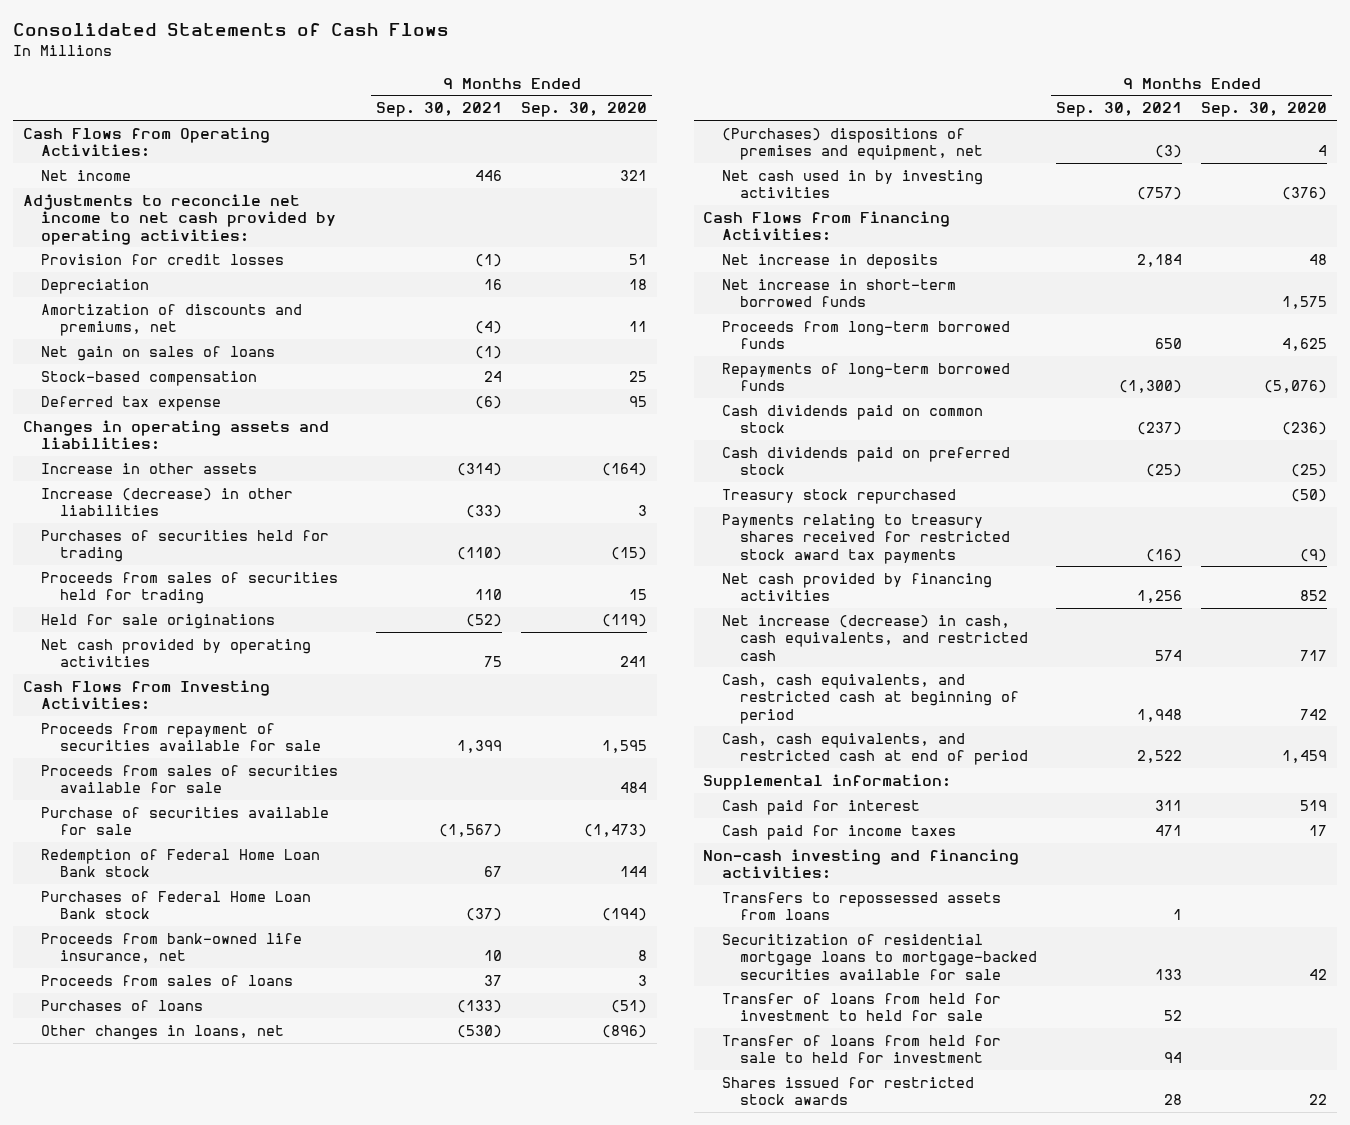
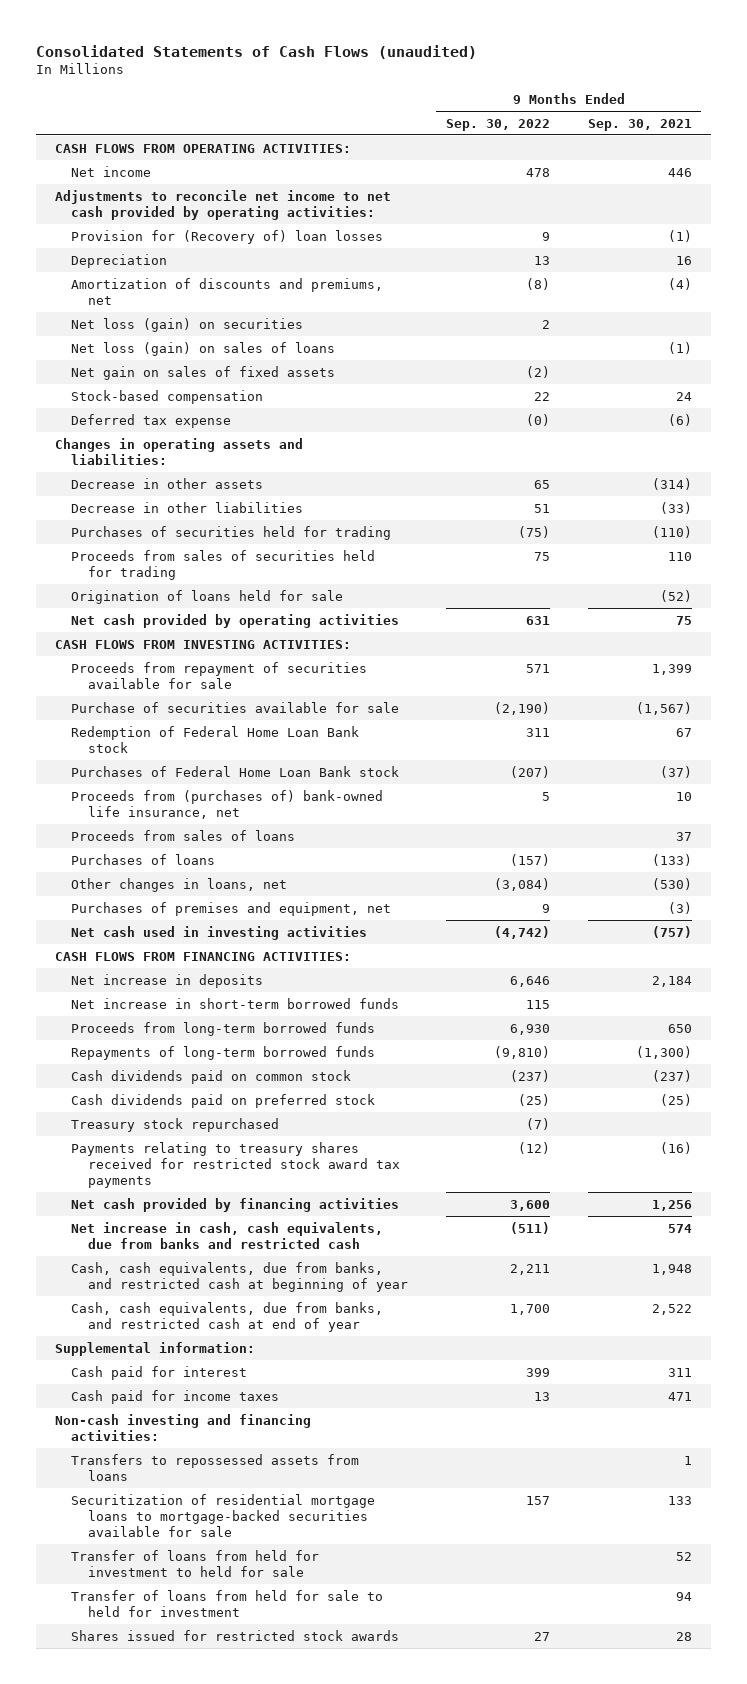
[13,23,450,37] Consolidated Statements of Cash Flows -> [36,44,478,59] Consolidated Statements of Cash Flows (unaudited)
[521,102,648,118] Sep. 30, 2020 -> none
none -> [445,118,550,131] Sep. 30, 2022
[22,126,270,158] Cash Flows from Operating Activities: -> [55,143,352,153] CASH FLOWS FROM OPERATING ACTIVITIES:
[41,253,285,265] Provision for credit losses -> [71,229,384,244] Provision for (Recovery of) loan losses
none -> [71,317,304,332] Net loss (gain) on securities
[41,345,276,361] Net gain on sales of loans -> [71,341,336,356] Net loss (gain) on sales of loans
none -> [71,365,336,380] Net gain on sales of fixed assets
[41,462,258,474] Increase in other assets -> [71,477,264,489] Decrease in other assets
[41,487,294,517] Increase (decrease) in other liabilities -> [71,501,304,513] Decrease in other liabilities
[41,613,276,629] Held for sale originations -> [71,589,344,604] Origination of loans held for sale
[22,679,270,711] Cash Flows from Investing Activities: -> [55,639,352,649] CASH FLOWS FROM INVESTING ACTIVITIES:
[41,764,339,794] Proceeds from sales of securities available for sale -> none
[41,932,303,964] Proceeds from bank-owned life insurance, net -> [71,789,384,820] Proceeds from (purchases of) bank-owned life insurance, net
[721,127,984,161] (Purchases) dispositions of premises and equipment, net -> [71,901,392,916] Purchases of premises and equipment, net
[721,169,983,199] Net cash used in by investing activities -> [71,925,368,940] Net cash used in investing activities
[703,210,951,242] Cash Flows from Financing Activities: -> [55,951,352,961] CASH FLOWS FROM FINANCING ACTIVITIES:
[721,614,1029,661] Net increase (decrease) in cash, cash equivalents, and restricted cash -> [71,1221,384,1250] Net increase in cash, cash equivalents, due from banks and restricted cash
[721,673,1020,724] Cash, cash equivalents, and restricted cash at beginning of period -> [71,1261,408,1293] Cash, cash equivalents, due from banks, and restricted cash at beginning of year
[721,732,1029,766] Cash, cash equivalents, and restricted cash at end of period -> [71,1301,384,1333] Cash, cash equivalents, due from banks, and restricted cash at end of year

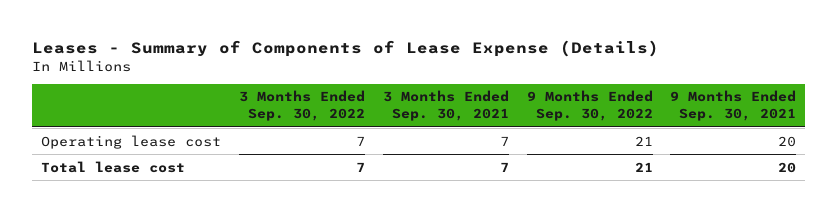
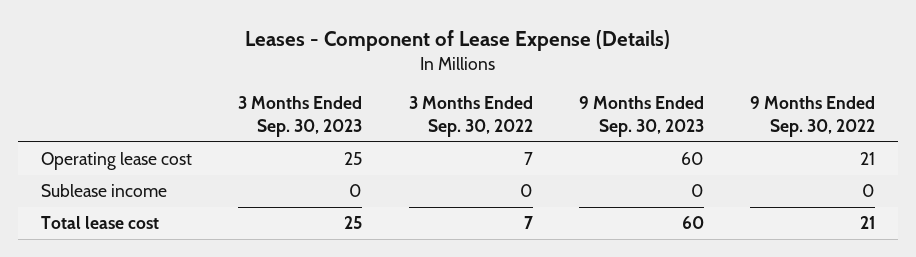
[32,39,660,57] Leases - Summary of Components of Lease Expense (Details) -> [245,29,671,51] Leases - Component of Lease Expense (Details)
[382,90,509,122] 3 Months Ended Sep. 30, 2021 -> none
[670,90,797,122] 9 Months Ended Sep. 30, 2021 -> none
none -> [238,96,363,137] 3 Months Ended Sep. 30, 2023
none -> [578,96,704,137] 9 Months Ended Sep. 30, 2023
none -> [41,184,168,198] Sublease income

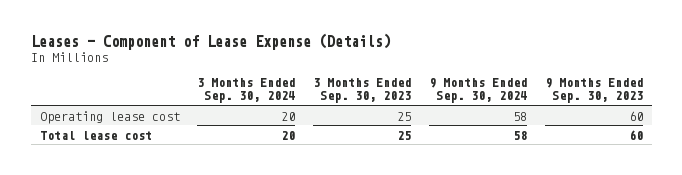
[408,96,533,137] 3 Months Ended Sep. 30, 2022 -> none
[749,96,875,137] 9 Months Ended Sep. 30, 2022 -> none
none -> [197,78,296,104] 3 Months Ended Sep. 30, 2024
none -> [428,78,527,104] 9 Months Ended Sep. 30, 2024
[41,184,168,198] Sublease income -> none

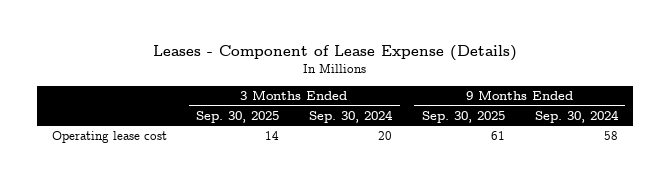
[313,78,412,104] 3 Months Ended Sep. 30, 2023 -> none
[544,78,643,104] 9 Months Ended Sep. 30, 2023 -> none
none -> [196,110,280,123] Sep. 30, 2025
none -> [421,110,505,123] Sep. 30, 2025
[39,130,152,140] Total lease cost -> none

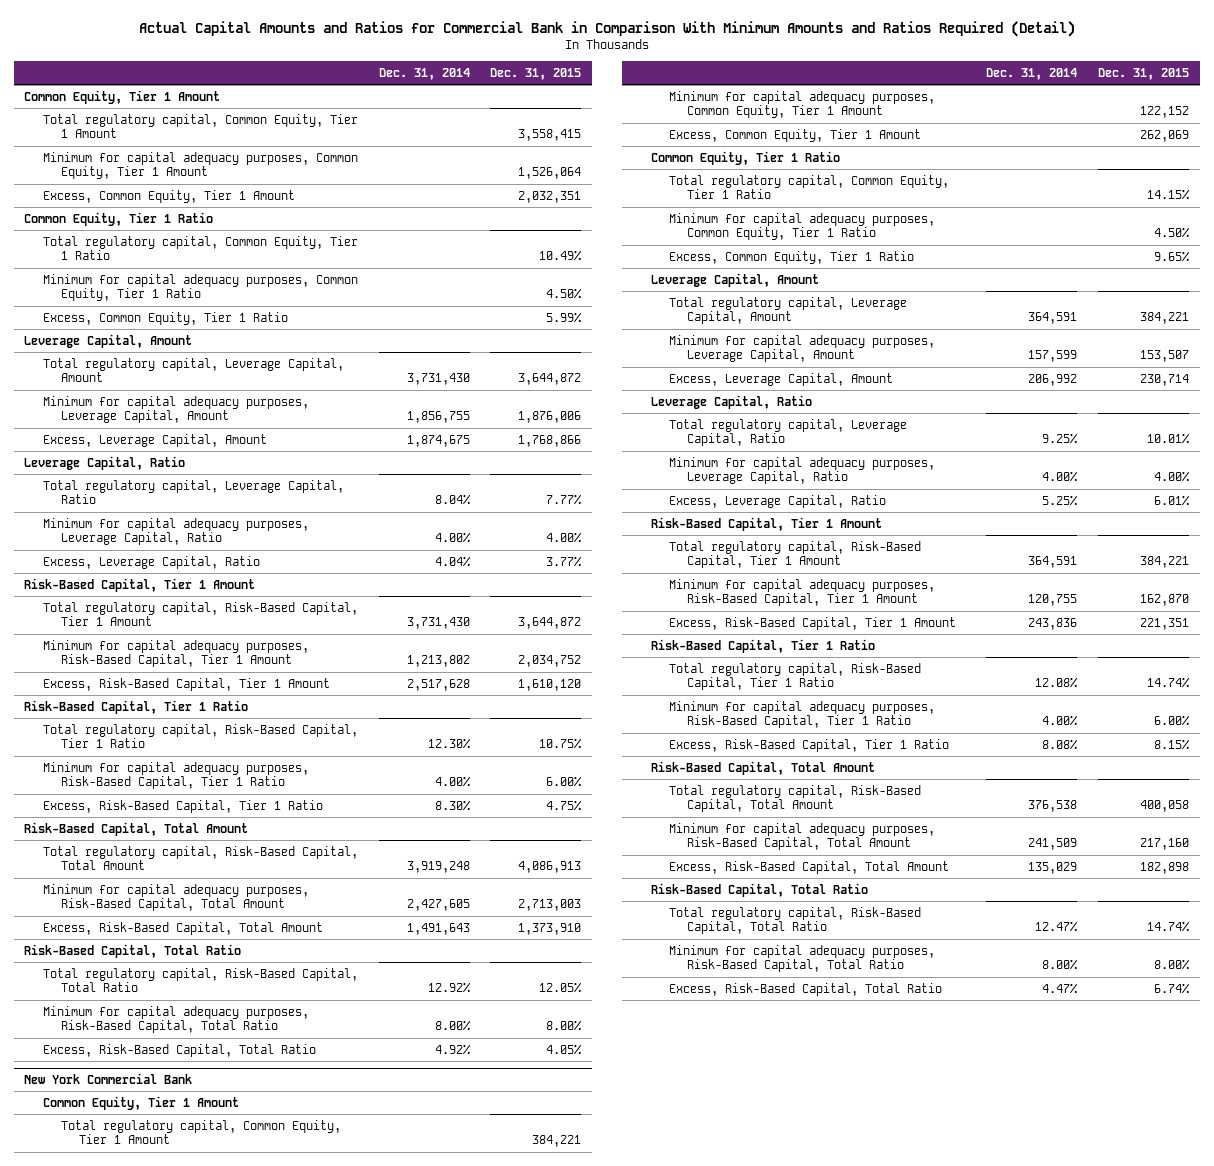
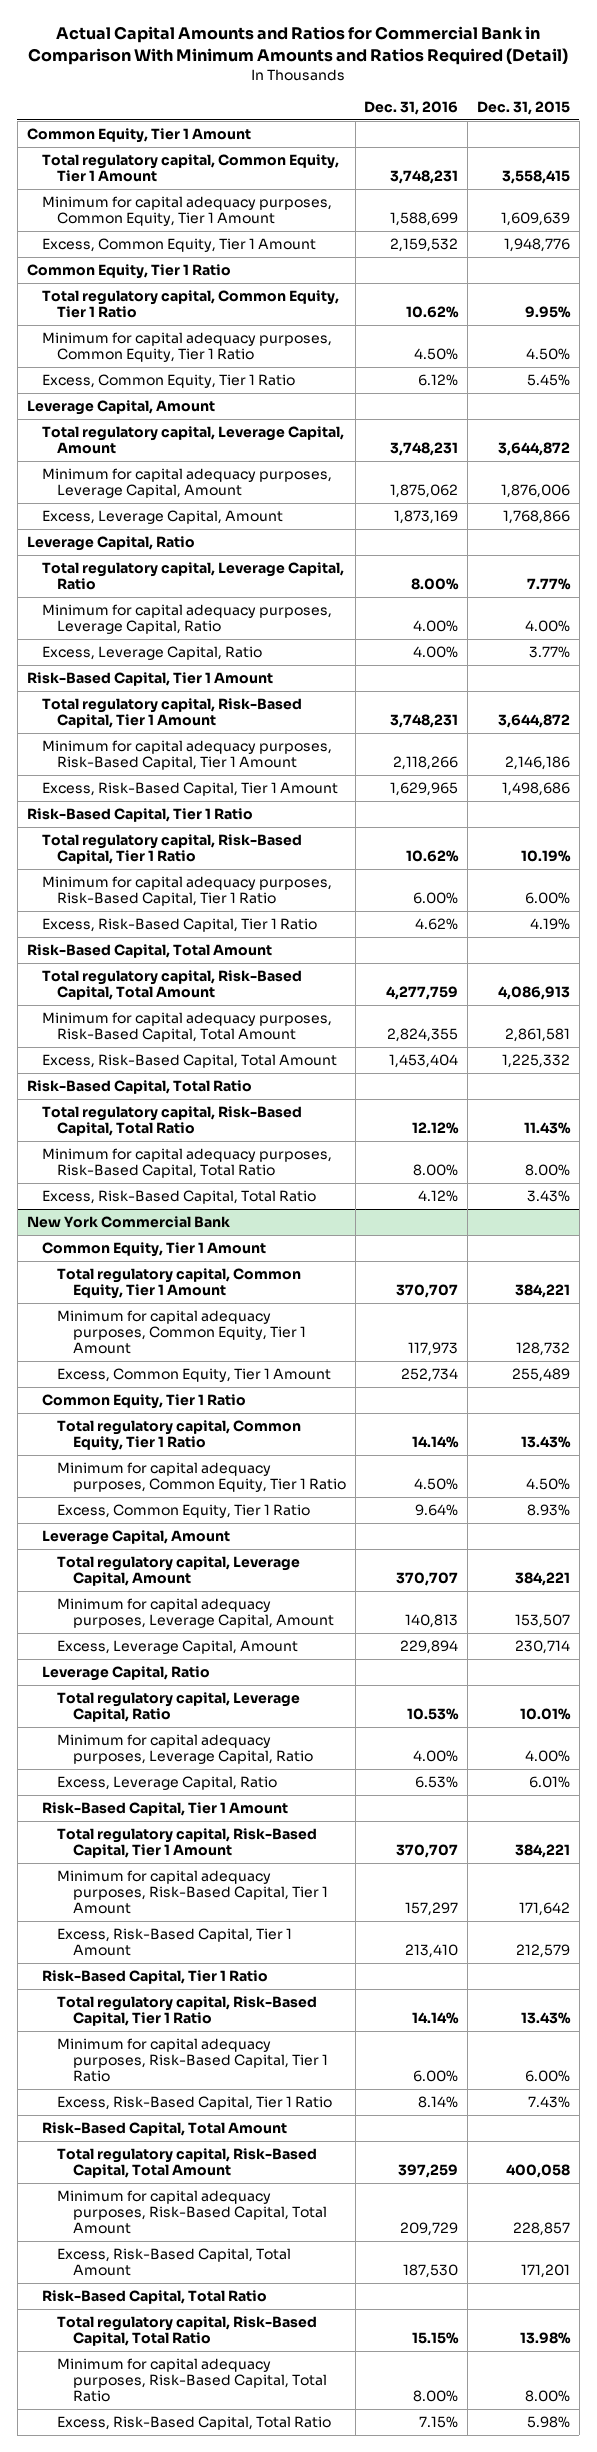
[378,67,470,80] Dec. 31, 2014 -> none
none -> [364,101,459,116] Dec. 31, 2016
[518,167,582,180] 1,526,064 -> [500,212,570,227] 1,609,639
[518,190,582,203] 2,032,351 -> [503,238,570,253] 1,948,776
[539,250,583,262] 10.49% -> [524,306,571,319] 9.95%
[546,311,583,323] 5.99% -> [526,374,570,387] 5.45%
[518,655,582,668] 2,034,752 -> [504,756,570,771] 2,146,186
[518,678,582,691] 1,610,120 -> [501,782,570,797] 1,498,686
[539,738,583,750] 10.75% -> [520,850,571,863] 10.19%
[546,799,583,811] 4.75% -> [529,918,570,931] 4.19%
[518,899,582,912] 2,713,003 -> [504,1028,570,1043] 2,861,581
[518,922,582,935] 1,373,910 -> [501,1054,570,1069] 1,225,332
[539,982,583,994] 12.05% -> [523,1122,571,1135] 11.43%
[546,1043,583,1055] 4.05% -> [526,1190,570,1203] 3.43%
[1140,106,1190,119] 122,152 -> [515,1342,570,1357] 128,732
[1140,129,1190,142] 262,069 -> [511,1368,570,1383] 255,489
[1147,189,1191,201] 14.15% -> [520,1436,571,1449] 13.43%
[1154,250,1191,262] 9.65% -> [526,1504,570,1517] 8.93%
[1140,594,1190,607] 162,870 -> [518,1902,570,1917] 171,642
[1140,617,1190,630] 221,351 -> [515,1944,570,1959] 212,579
[1147,677,1191,689] 14.74% -> [520,2012,571,2025] 13.43%
[1154,738,1191,750] 8.15% -> [527,2096,570,2109] 7.43%
[1140,838,1190,851] 217,160 -> [512,2222,570,2237] 228,857
[1140,861,1190,874] 182,898 -> [520,2264,570,2279] 171,201
[1147,921,1191,933] 14.74% -> [519,2332,571,2345] 13.98%
[1154,982,1191,994] 6.74% -> [526,2416,570,2429] 5.98%

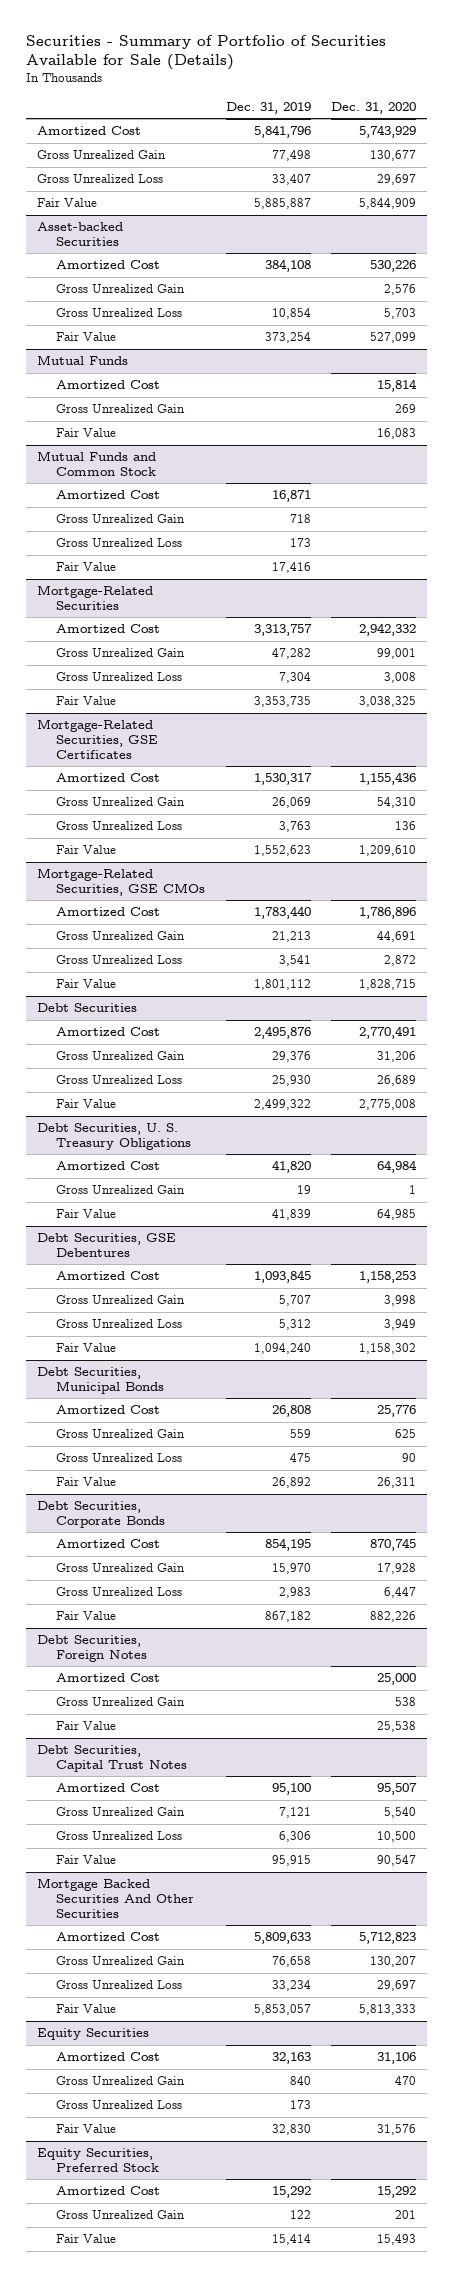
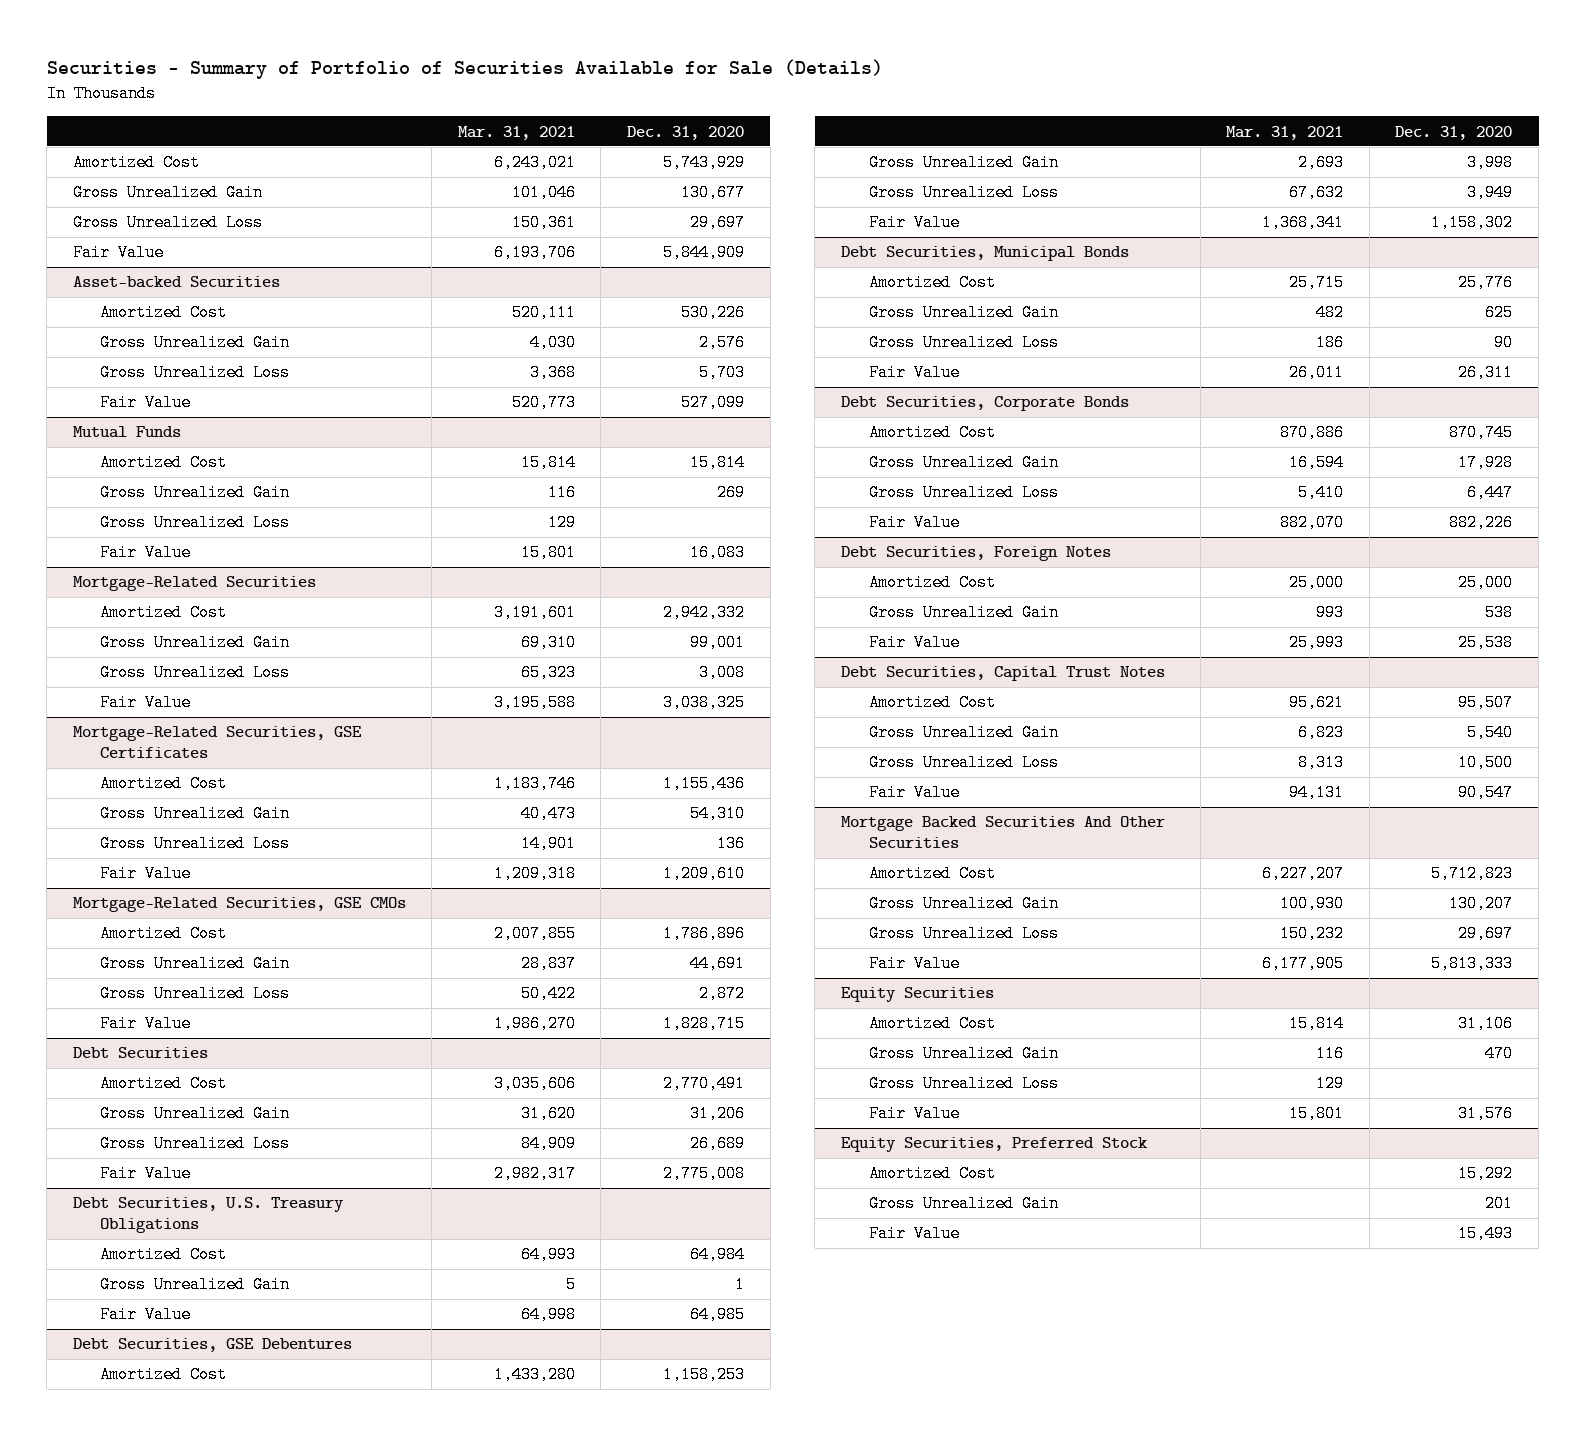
[225,102,311,115] Dec. 31, 2019 -> none
none -> [457,125,575,140] Mar. 31, 2021
[36,451,156,476] Mutual Funds and Common Stock -> none
[55,490,160,500] Amortized Cost -> none
[55,514,185,524] Gross Unrealized Gain -> none
[55,562,116,572] Fair Value -> none
[55,428,116,438] Fair Value -> [100,544,192,562] Fair Value
[36,1123,191,1150] Debt Securities, U. S. Treasury Obligations -> [72,1197,344,1234] Debt Securities, U.S. Treasury Obligations

